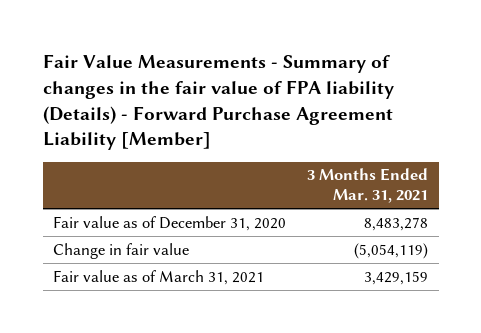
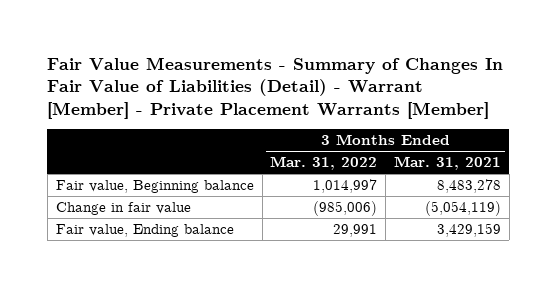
[42,54,394,151] Fair Value Measurements - Summary of changes in the fair value of FPA liability (Details) - Forward Purchase Agreement Liability [Member] -> [47,56,504,119] Fair Value Measurements - Summary of Changes In Fair Value of Liabilities (Detail) - Warrant [Member] - Private Placement Warrants [Member]
none -> [270,156,378,171] Mar. 31, 2022
[53,215,287,231] Fair value as of December 31, 2020 -> [55,179,254,193] Fair value, Beginning balance
[53,269,265,285] Fair value as of March 31, 2021 -> [55,223,234,237] Fair value, Ending balance

